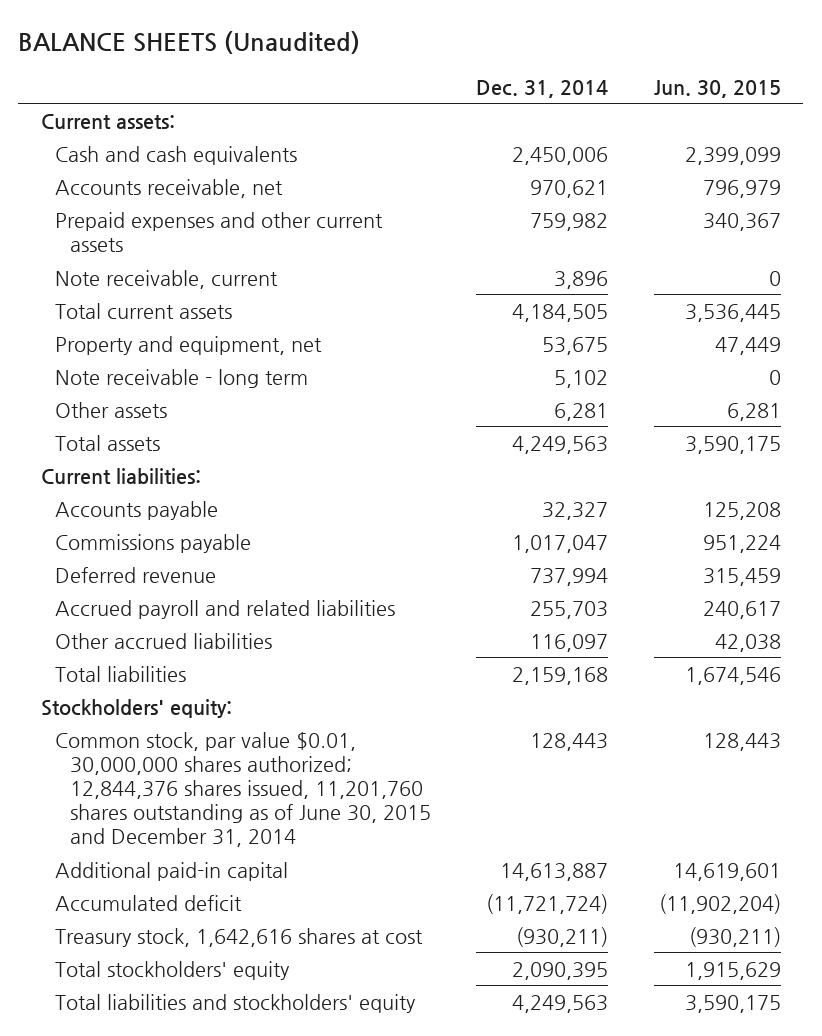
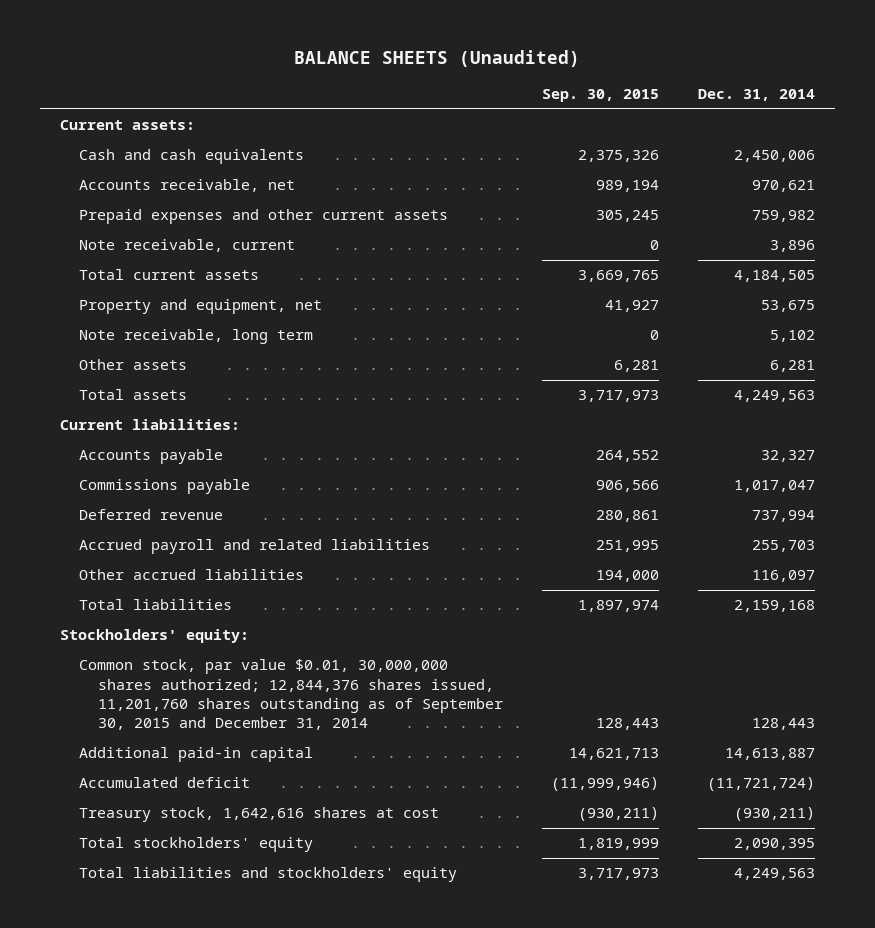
[653,79,781,98] Jun. 30, 2015 -> none
none -> [541,89,659,103] Sep. 30, 2015
[55,368,309,388] Note receivable - long term -> [78,329,313,345] Note receivable, long term
[55,731,431,848] Common stock, par value $0.01, 30,000,000 shares authorized; 12,844,376 shares issued, 11,201,760 shares outstanding as of June 30, 2015 and December 31, 2014 -> [78,659,503,731] Common stock, par value $0.01, 30,000,000 shares authorized; 12,844,376 shares issued, 11,201,760 shares outstanding as of September 30, 2015 and December 31, 2014

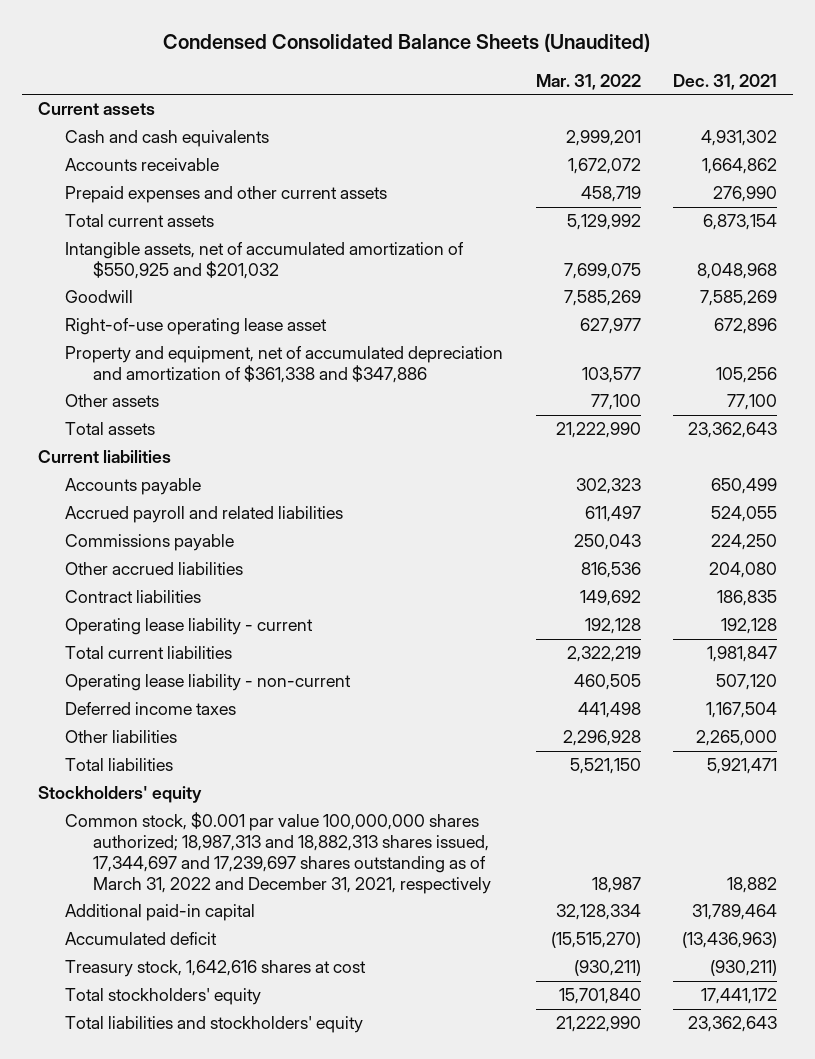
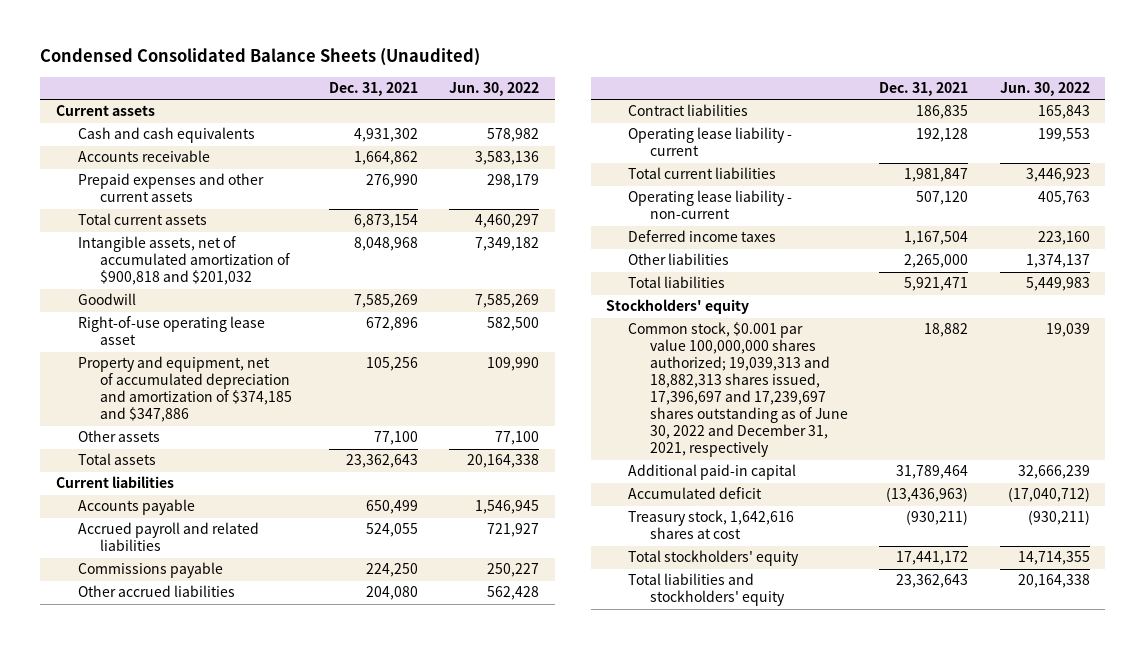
[535,73,641,90] Mar. 31, 2022 -> none
none -> [449,82,540,97] Jun. 30, 2022
[65,242,465,280] Intangible assets, net of accumulated amortization of $550,925 and $201,032 -> [77,236,290,286] Intangible assets, net of accumulated amortization of $900,818 and $201,032
[65,346,504,384] Property and equipment, net of accumulated depreciation and amortization of $361,338 and $347,886 -> [77,356,292,423] Property and equipment, net of accumulated depreciation and amortization of $374,185 and $347,886
[65,812,491,894] Common stock, $0.001 par value 100,000,000 shares authorized; 18,987,313 and 18,882,313 shares issued, 17,344,697 and 17,239,697 shares outstanding as of March 31, 2022 and December 31, 2021, respectively -> [628,322,849,458] Common stock, $0.001 par value 100,000,000 shares authorized; 19,039,313 and 18,882,313 shares issued, 17,396,697 and 17,239,697 shares outstanding as of June 30, 2022 and December 31, 2021, respectively

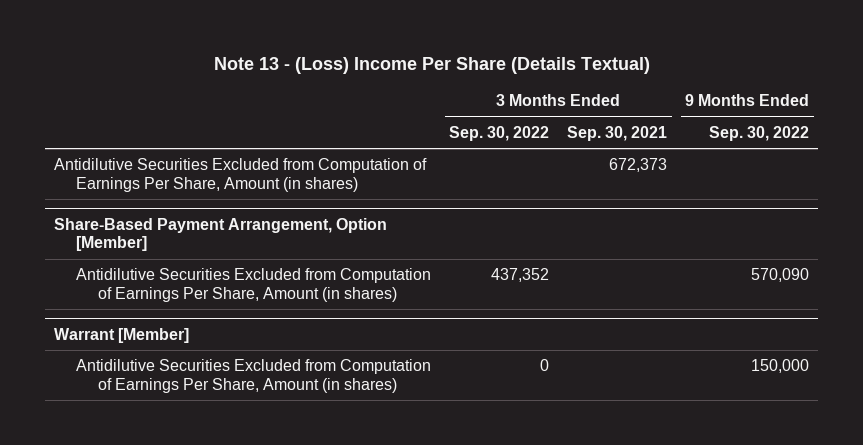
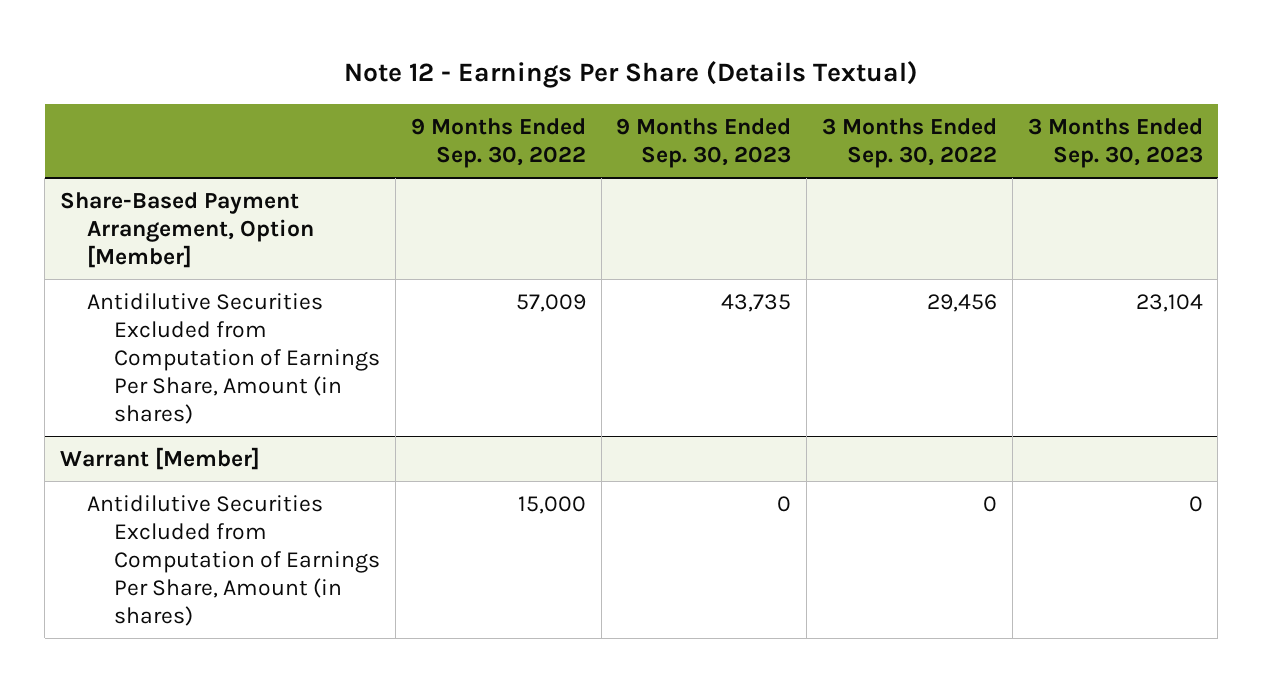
[213,56,650,74] Note 13 - (Loss) Income Per Share (Details Textual) -> [344,60,919,88] Note 12 - Earnings Per Share (Details Textual)
[567,125,668,141] Sep. 30, 2021 -> none
none -> [616,117,792,168] 9 Months Ended Sep. 30, 2023
none -> [1027,117,1203,168] 3 Months Ended Sep. 30, 2023
[54,158,428,192] Antidilutive Securities Excluded from Computation of Earnings Per Share, Amount (in shares) -> none
[491,268,550,283] 437,352 -> [927,293,998,312] 29,456
[751,268,810,283] 570,090 -> [515,293,586,312] 57,009
[751,359,810,374] 150,000 -> [517,495,586,514] 15,000

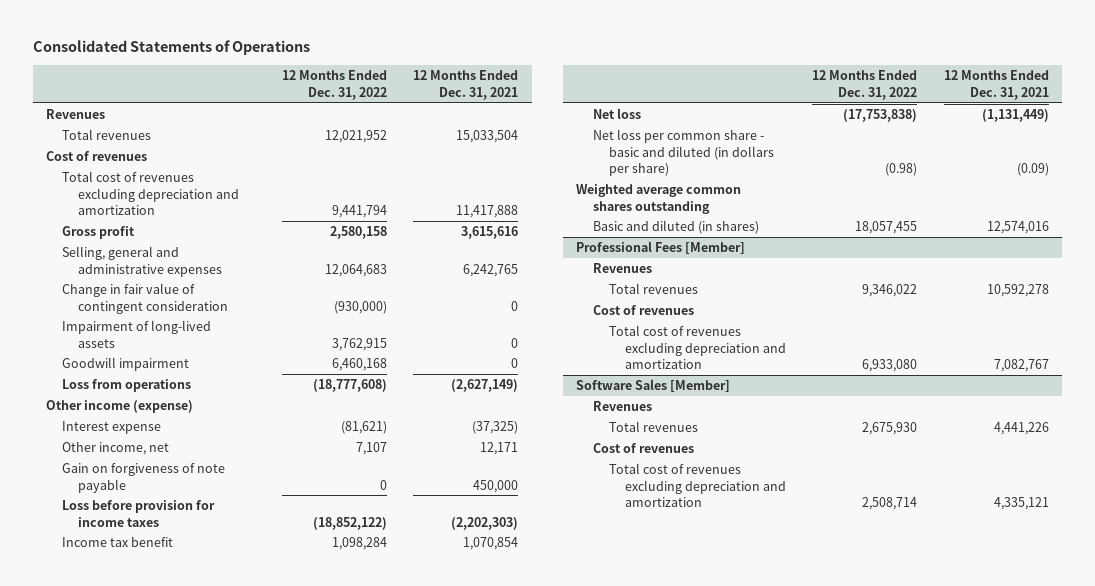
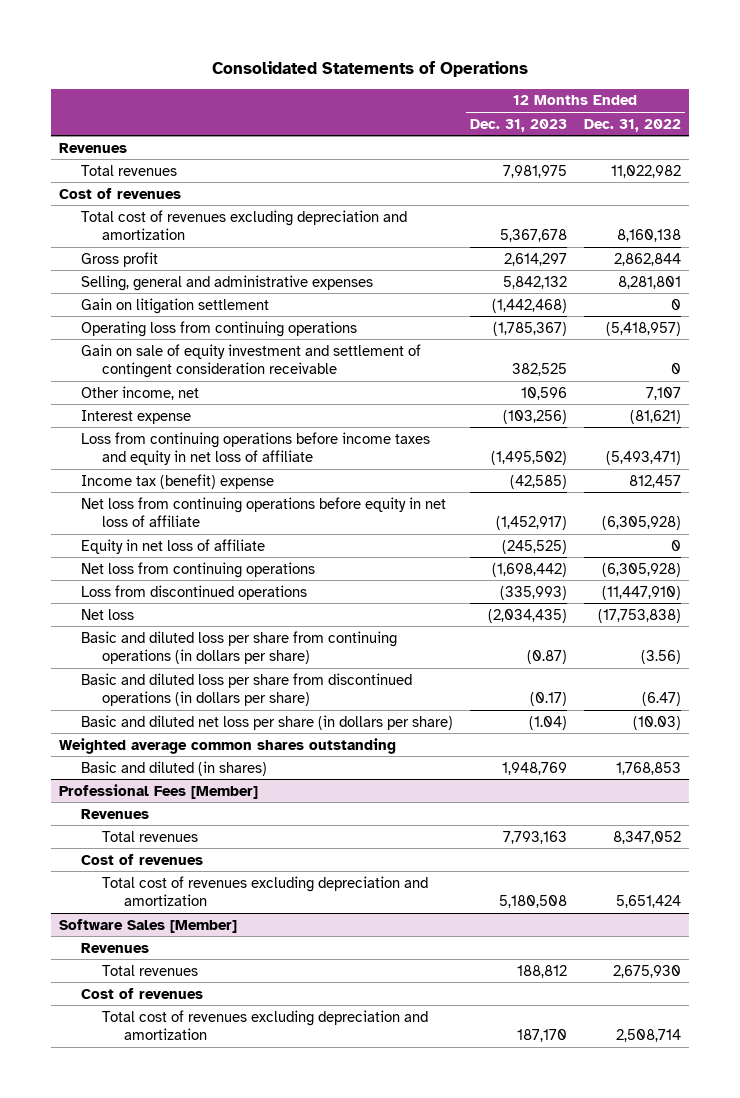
[413,70,519,100] 12 Months Ended Dec. 31, 2021 -> none
none -> [469,118,567,132] Dec. 31, 2023
[325,130,388,144] 12,021,952 -> [610,164,681,178] 11,022,982
[62,283,229,314] Change in fair value of contingent consideration -> none
[62,320,212,348] Impairment of long-lived assets -> none
[62,357,190,372] Goodwill impairment -> none
[45,400,193,414] Other income (expense) -> none
[332,204,388,218] 9,441,794 -> [616,229,681,243] 8,160,138
[330,226,388,240] 2,580,158 -> [613,252,681,266] 2,862,844
[325,263,388,277] 12,064,683 -> [617,275,681,289] 8,281,801
none -> [80,297,269,314] Gain on litigation settlement
[62,379,192,393] Loss from operations -> [80,320,357,337] Operating loss from continuing operations
[313,379,388,393] (18,777,608) -> [605,321,681,336] (5,418,957)
none -> [80,343,421,379] Gain on sale of equity investment and settlement of contingent consideration receivable
[62,463,226,493] Gain on forgiveness of note payable -> none
[62,421,162,435] Interest expense -> [80,409,191,424] Interest expense
[62,500,216,527] Loss before provision for income taxes -> [80,431,430,466] Loss from continuing operations before income taxes and equity in net loss of affiliate
[313,516,388,530] (18,852,122) -> [605,451,681,466] (5,493,471)
[62,537,174,548] Income tax benefit -> [80,473,274,489] Income tax (benefit) expense
[332,537,388,551] 1,098,284 -> [628,474,681,488] 812,457
none -> [80,496,446,528] Net loss from continuing operations before equity in net loss of affiliate
none -> [80,538,265,554] Equity in net loss of affiliate
none -> [80,561,315,578] Net loss from continuing operations
none -> [80,584,307,600] Loss from discontinued operations
none -> [80,630,397,665] Basic and diluted loss per share from continuing operations (in dollars per share)
none -> [80,672,412,707] Basic and diluted loss per share from discontinued operations (in dollars per share)
[592,129,774,176] Net loss per common share - basic and diluted (in dollars per share) -> [80,714,453,730] Basic and diluted net loss per share (in dollars per share)
[885,162,918,176] (0.98) -> [632,715,681,730] (10.03)
[855,221,918,235] 18,057,455 -> [615,761,681,775] 1,768,853
[862,284,918,298] 9,346,022 -> [612,830,681,844] 8,347,052
[862,358,918,372] 6,933,080 -> [615,895,681,909] 5,651,424

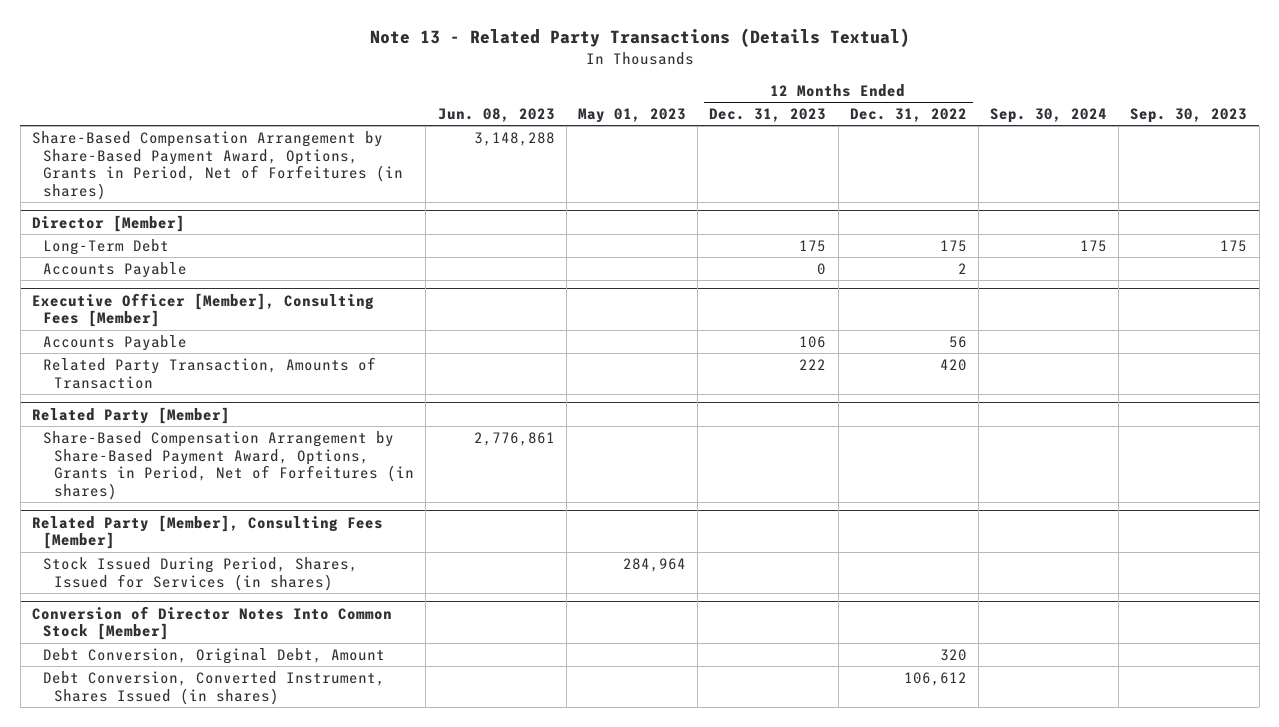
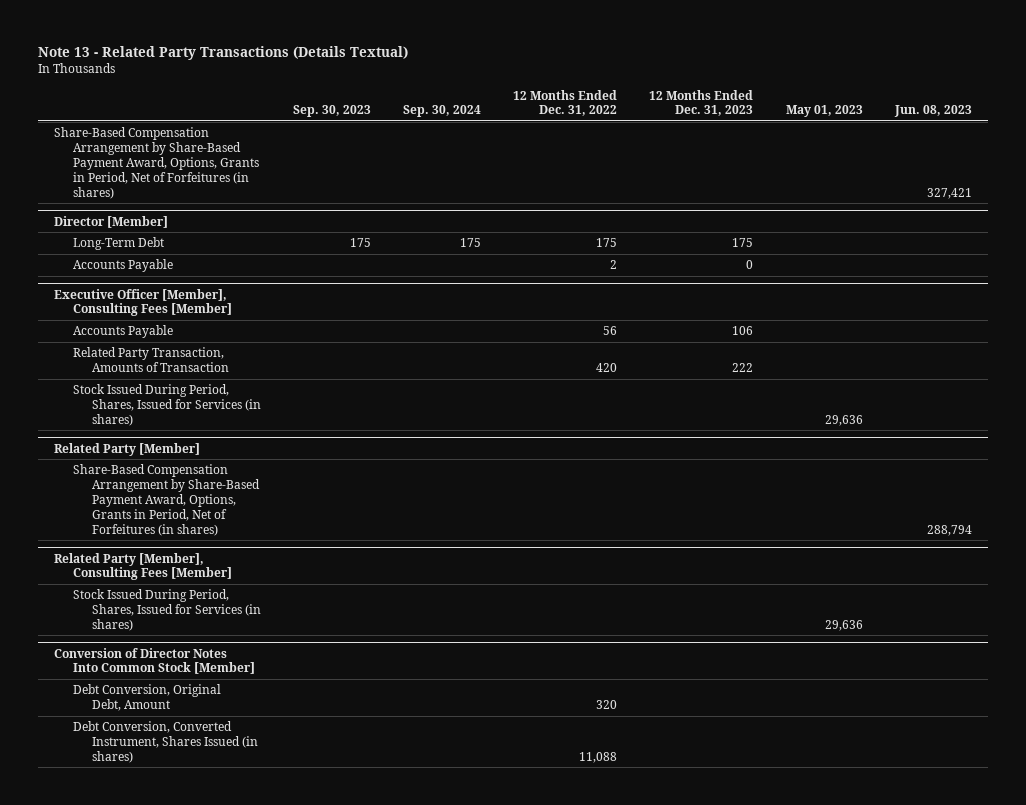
[473,131,555,146] 3,148,288 -> [926,187,972,199] 327,421
none -> [73,384,261,426] Stock Issued During Period, Shares, Issued for Services (in shares)
[473,431,555,446] 2,776,861 -> [926,524,972,536] 288,794
[623,557,687,572] 284,964 -> [824,619,863,631] 29,636
[903,671,967,686] 106,612 -> [579,751,618,763] 11,088

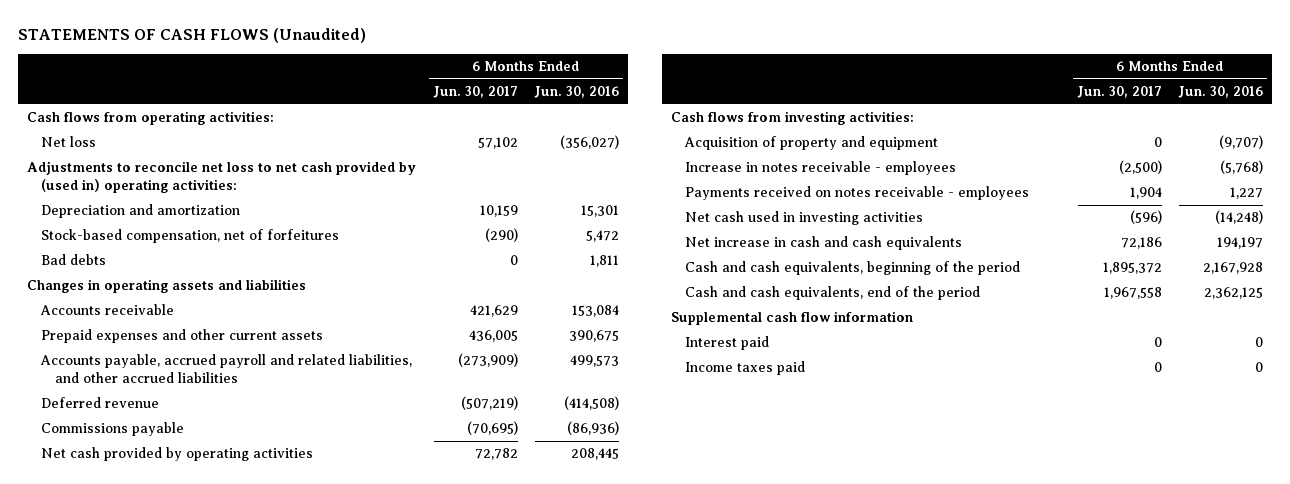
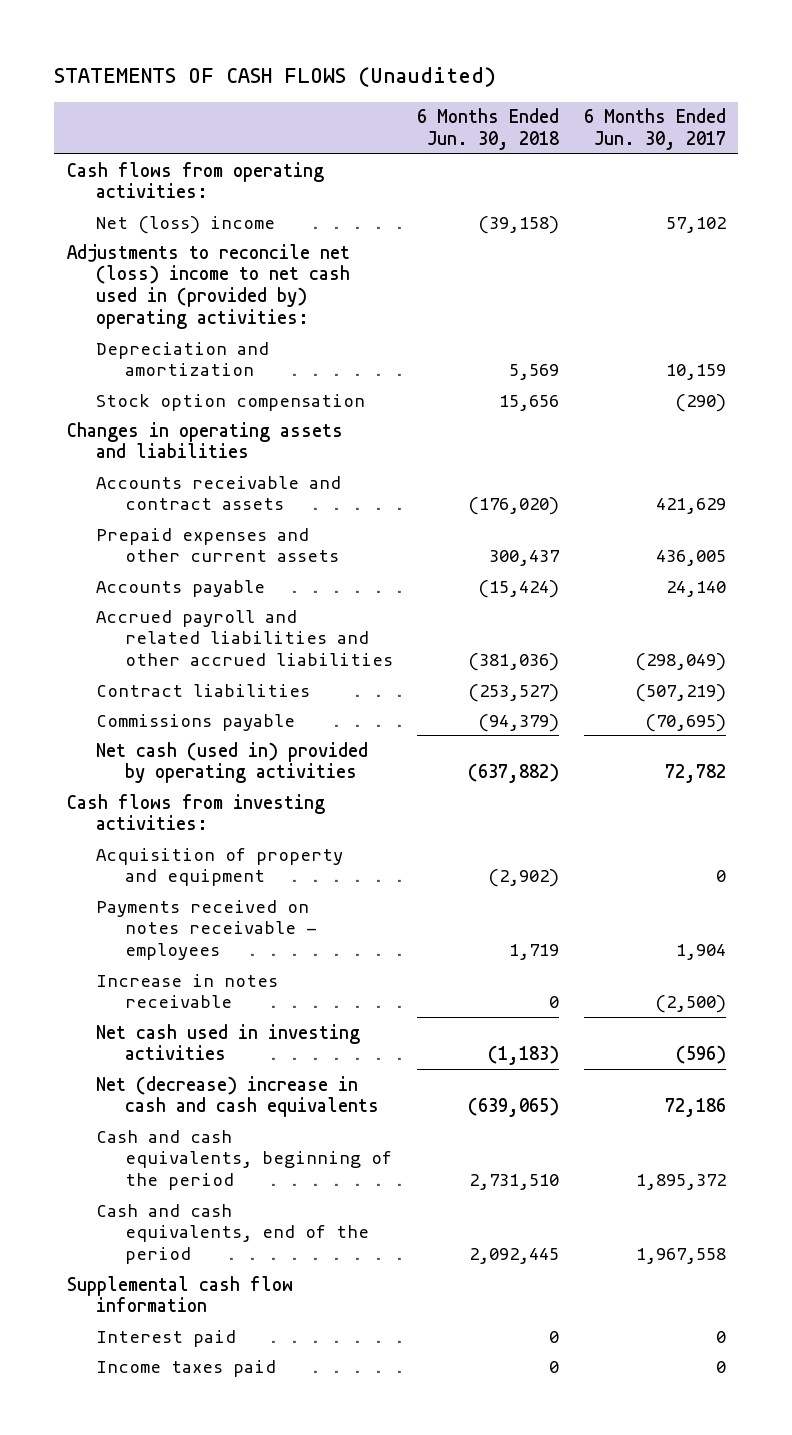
[534,86,620,99] Jun. 30, 2016 -> none
none -> [417,108,560,150] 6 Months Ended Jun. 30, 2018
[41,136,97,148] Net loss -> [95,215,275,234] Net (loss) income
[27,161,417,193] Adjustments to reconcile net loss to net cash provided by (used in) operating activities: -> [66,243,350,330] Adjustments to reconcile net (loss) income to net cash used in (provided by) operating activities:
[41,254,107,266] Bad debts -> none
[41,229,340,244] Stock-based compensation, net of forfeitures -> [95,393,365,411] Stock option compensation
[40,304,175,316] Accounts receivable -> [95,475,341,511] Accounts receivable and contract assets
none -> [95,579,265,597] Accounts payable
[40,354,413,383] Accounts payable, accrued payroll and related liabilities, and other accrued liabilities -> [95,609,394,667] Accrued payroll and related liabilities and other accrued liabilities
[457,353,518,368] (273,909) -> [634,653,726,672] (298,049)
[41,397,160,409] Deferred revenue -> [95,683,310,697] Contract liabilities
[41,447,314,462] Net cash provided by operating activities -> [95,741,368,784] Net cash (used in) provided by operating activities
[685,161,957,176] Increase in notes receivable - employees -> none
none -> [95,973,278,1009] Increase in notes receivable
[685,236,963,251] Net increase in cash and cash equivalents -> [95,1075,380,1118] Net (decrease) increase in cash and cash equivalents

